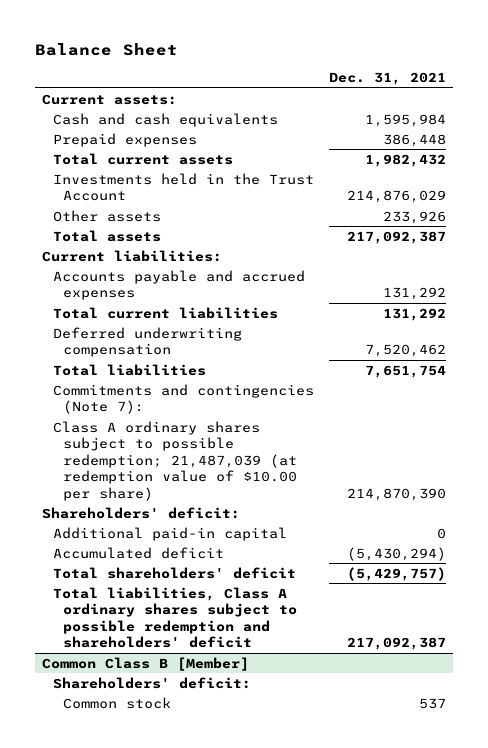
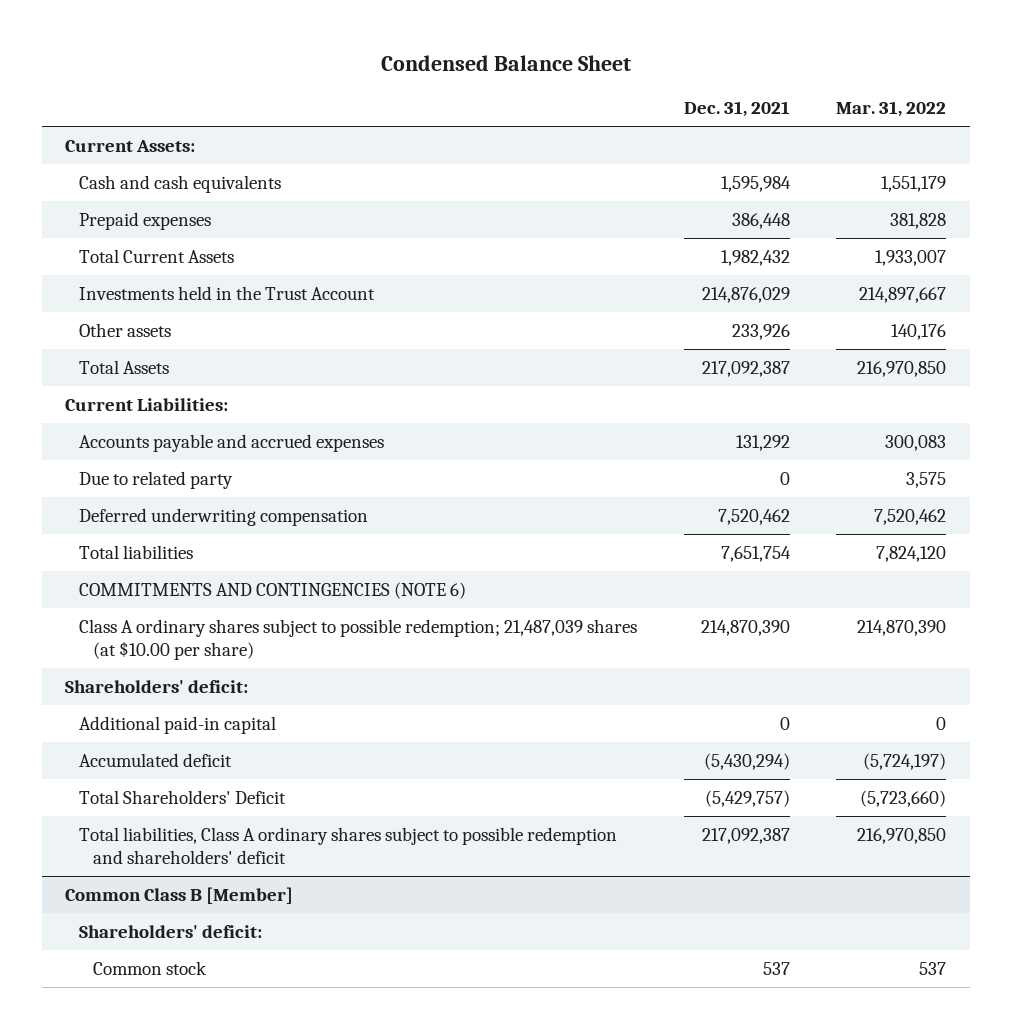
[34,42,178,56] Balance Sheet -> [380,54,631,71] Condensed Balance Sheet
none -> [836,101,947,118] Mar. 31, 2022
[42,93,178,105] Current assets: -> [65,139,196,152] Current Assets:
[52,152,233,165] Total current assets -> [78,248,234,263] Total Current Assets
[52,229,161,242] Total assets -> [78,359,169,374] Total Assets
[42,249,223,262] Current liabilities: -> [65,397,229,411] Current Liabilities:
[52,306,278,319] Total current liabilities -> none
none -> [78,470,233,489] Due to related party
[52,383,314,415] Commitments and contingencies (Note 7): -> [78,581,466,599] COMMITMENTS AND CONTINGENCIES (NOTE 6)
[52,420,297,501] Class A ordinary shares subject to possible redemption; 21,487,039 (at redemption value of $10.00 per share) -> [78,618,637,661] Class A ordinary shares subject to possible redemption; 21,487,039 shares (at $10.00 per share)
[52,566,296,579] Total shareholders' deficit -> [78,789,286,804] Total Shareholders' Deficit

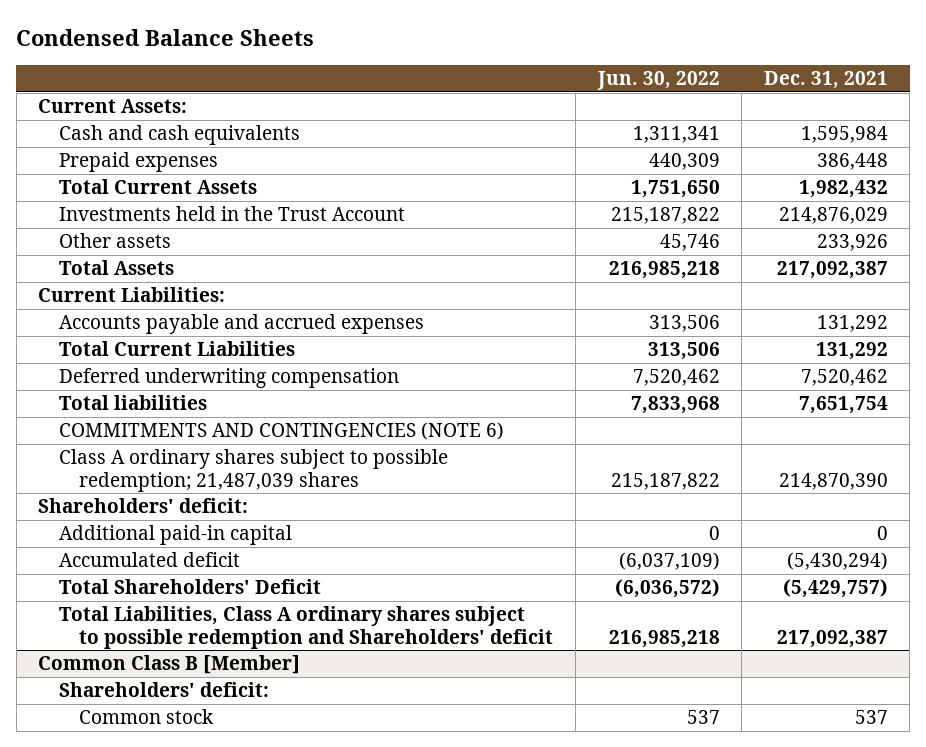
[380,54,631,71] Condensed Balance Sheet -> [16,28,315,46] Condensed Balance Sheets
[836,101,947,118] Mar. 31, 2022 -> none
none -> [596,70,720,90] Jun. 30, 2022
[78,470,233,489] Due to related party -> none
none -> [58,341,295,357] Total Current Liabilities
[78,618,637,661] Class A ordinary shares subject to possible redemption; 21,487,039 shares (at $10.00 per share) -> [58,449,448,492] Class A ordinary shares subject to possible redemption; 21,487,039 shares
[78,826,617,865] Total liabilities, Class A ordinary shares subject to possible redemption and shareholders' deficit -> [58,606,554,649] Total Liabilities, Class A ordinary shares subject to possible redemption and Shareholders' deficit

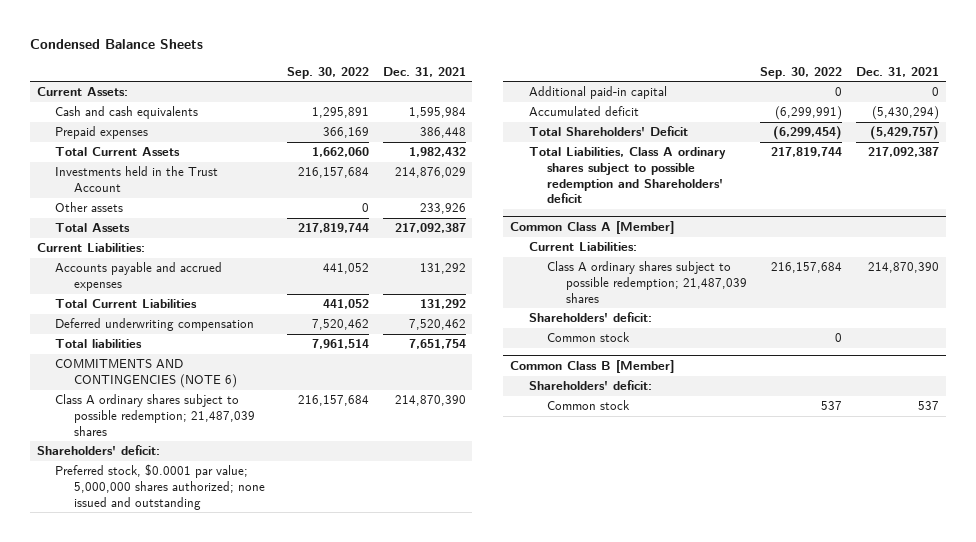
[596,70,720,90] Jun. 30, 2022 -> none
none -> [286,66,369,79] Sep. 30, 2022
none -> [55,464,265,510] Preferred stock, $0.0001 par value; 5,000,000 shares authorized; none issued and outstanding
none -> [510,221,675,235] Common Class A [Member]
none -> [528,242,637,252] Current Liabilities:
none -> [547,261,747,303] Class A ordinary shares subject to possible redemption; 21,487,039 shares
none -> [528,312,652,323] Shareholders' deficit:
none -> [547,332,631,343] Common stock

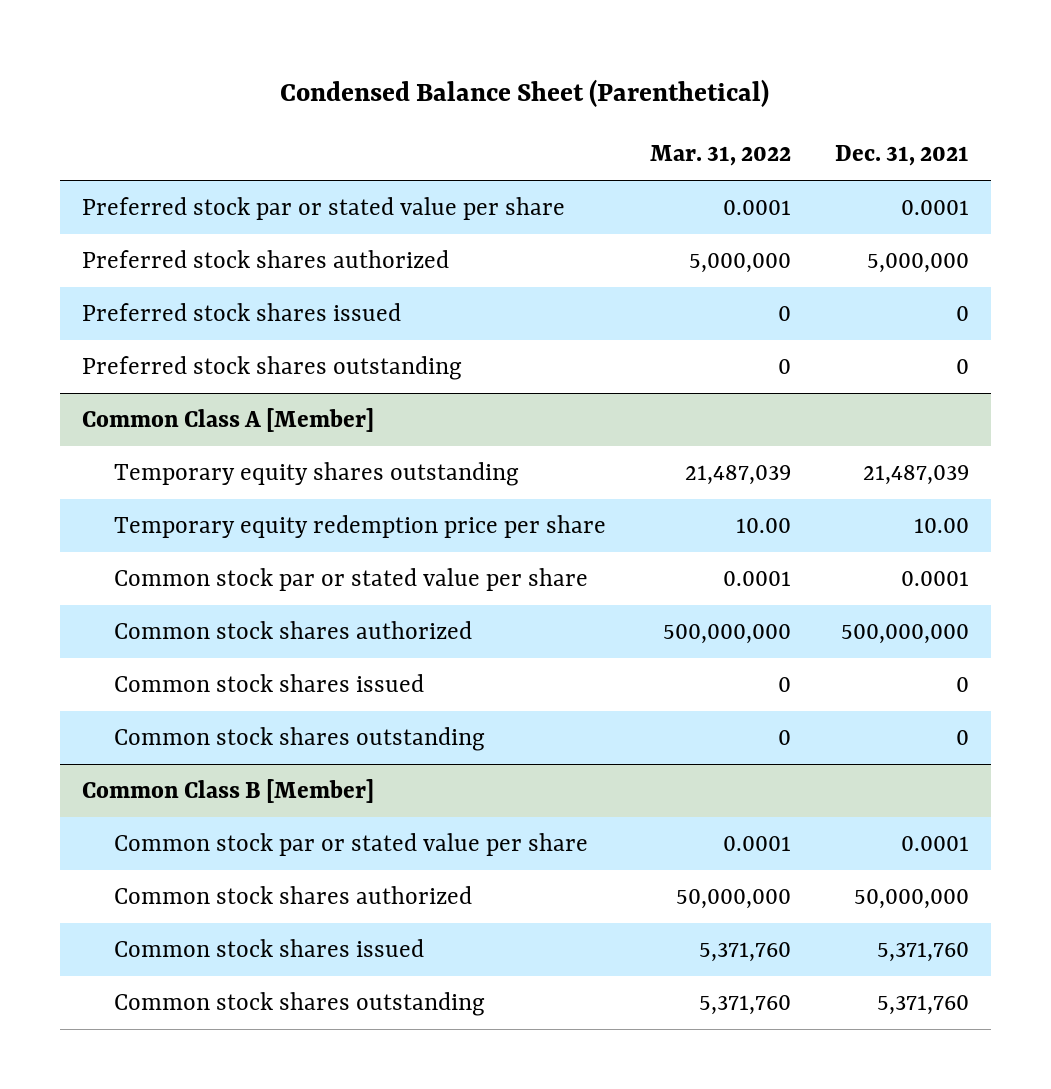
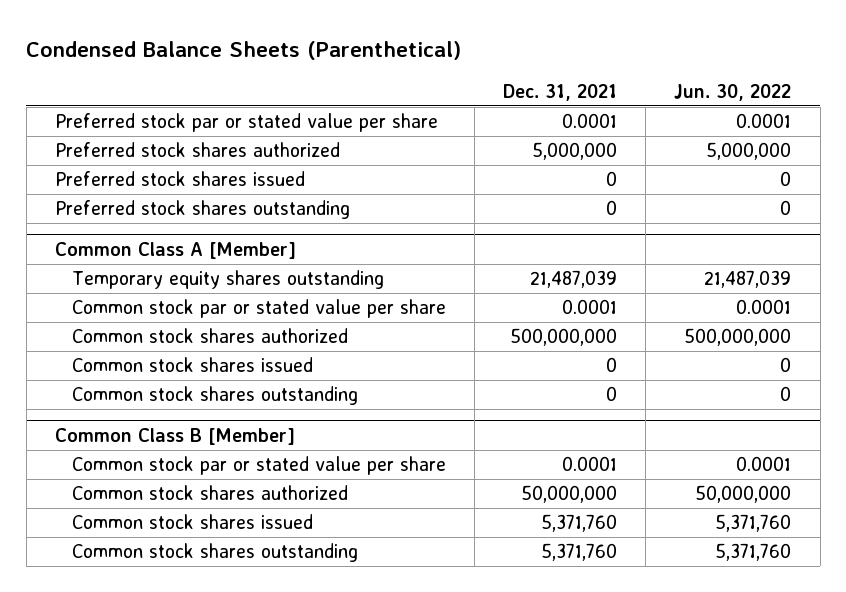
[280,78,770,107] Condensed Balance Sheet (Parenthetical) -> [26,40,462,60] Condensed Balance Sheets (Parenthetical)
[649,145,791,167] Mar. 31, 2022 -> none
none -> [674,83,792,101] Jun. 30, 2022
[113,515,606,539] Temporary equity redemption price per share -> none

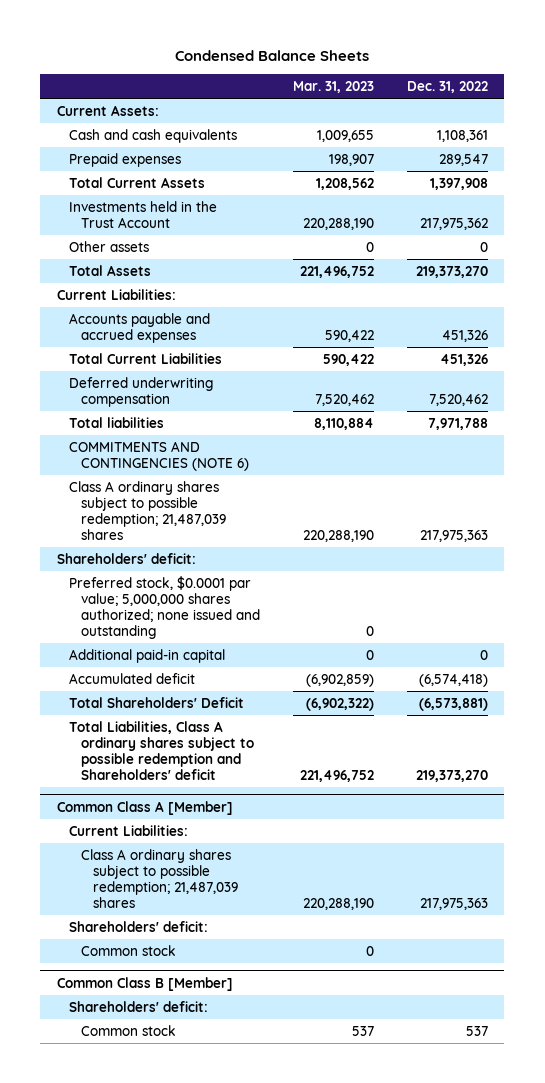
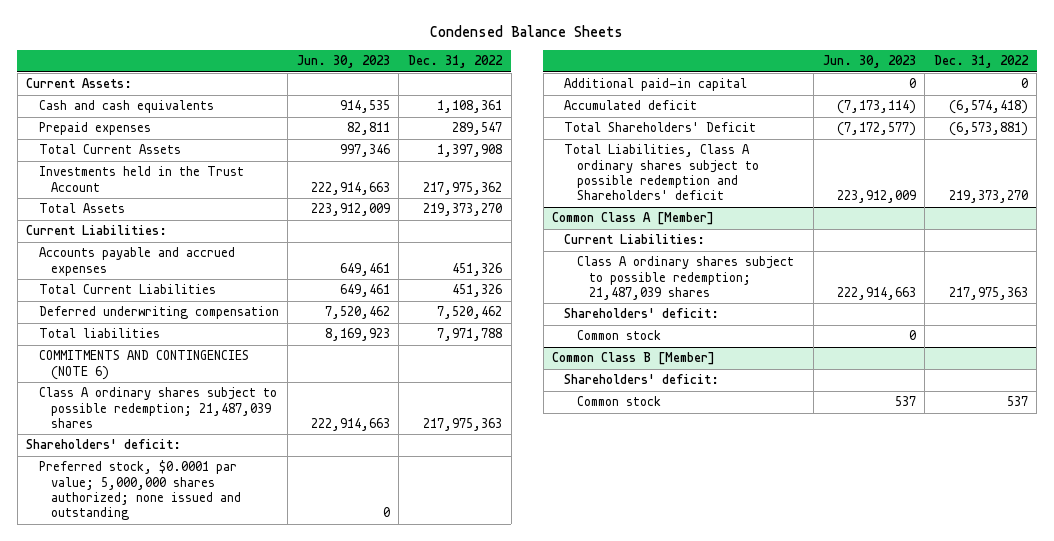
[292,80,374,93] Mar. 31, 2023 -> none
none -> [296,55,390,69] Jun. 30, 2023
[68,240,149,252] Other assets -> none

